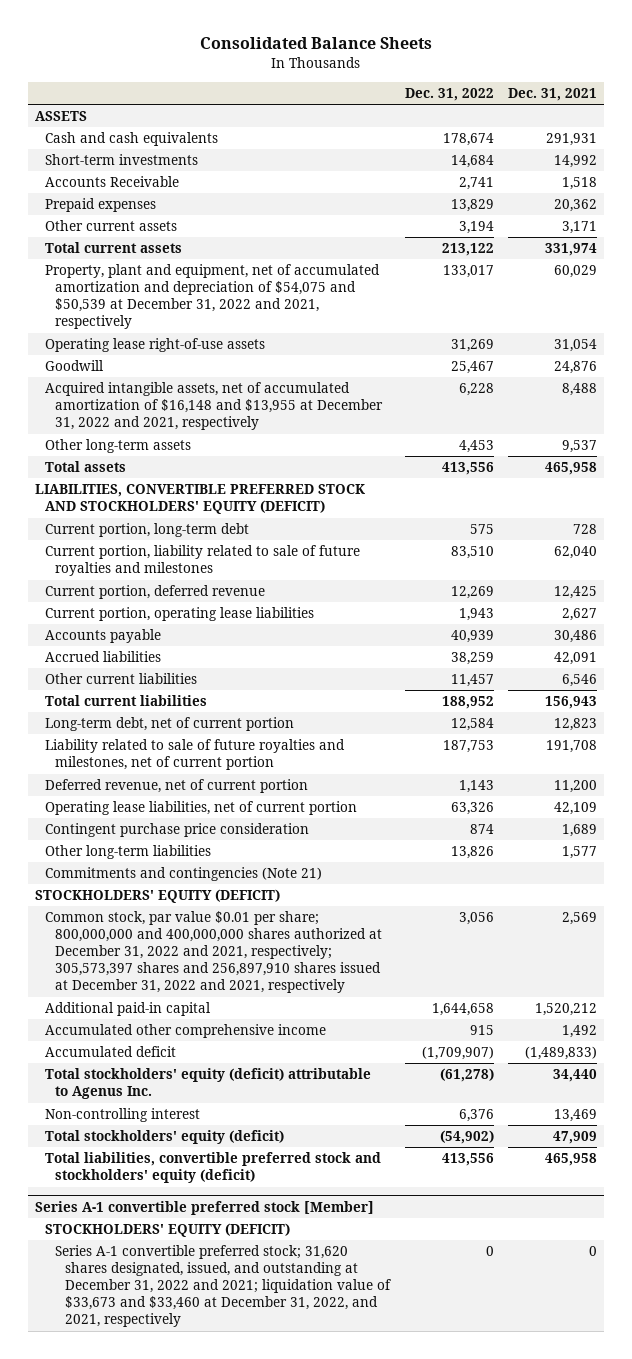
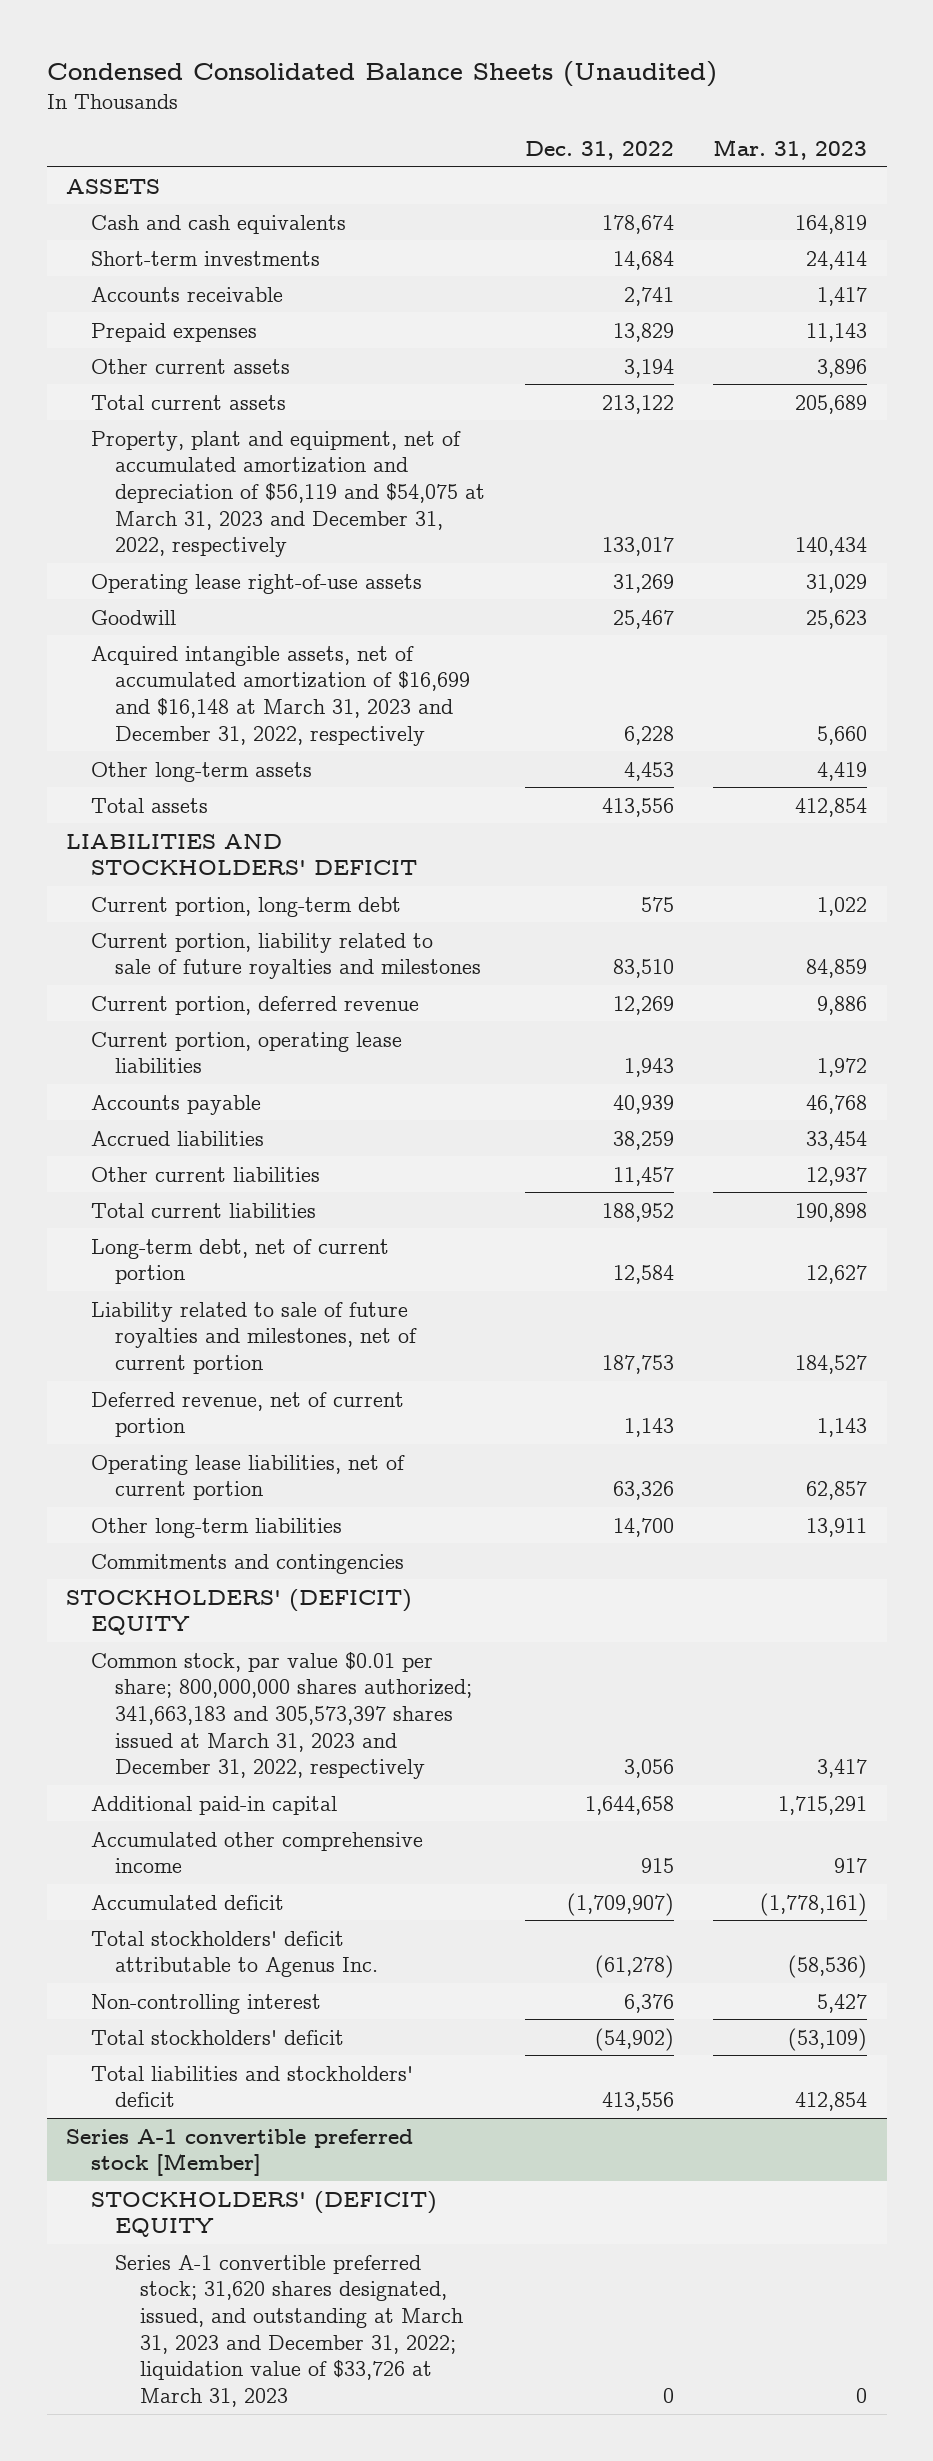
[200,37,433,50] Consolidated Balance Sheets -> [46,60,717,87] Condensed Consolidated Balance Sheets (Unaudited)
[507,87,597,101] Dec. 31, 2021 -> none
none -> [712,138,867,160] Mar. 31, 2023
[45,176,180,188] Accounts Receivable -> [90,286,283,302] Accounts receivable
[45,264,381,330] Property, plant and equipment, net of accumulated amortization and depreciation of $54,075 and $50,539 at December 31, 2022 and 2021, respectively -> [90,430,486,558] Property, plant and equipment, net of accumulated amortization and depreciation of $56,119 and $54,075 at March 31, 2023 and December 31, 2022, respectively
[45,382,384,431] Acquired intangible assets, net of accumulated amortization of $16,148 and $13,955 at December 31, 2022 and 2021, respectively -> [90,645,471,746] Acquired intangible assets, net of accumulated amortization of $16,699 and $16,148 at March 31, 2023 and December 31, 2022, respectively
[35,484,366,515] LIABILITIES, CONVERTIBLE PREFERRED STOCK AND STOCKHOLDERS' EQUITY (DEFICIT) -> [66,833,417,876] LIABILITIES AND STOCKHOLDERS' DEFICIT
[45,823,310,838] Contingent purchase price consideration -> none
[450,846,494,860] 13,826 -> [612,1517,674,1537] 14,700
[45,867,323,882] Commitments and contingencies (Note 21) -> [90,1553,404,1574] Commitments and contingencies
[35,889,281,904] STOCKHOLDERS' EQUITY (DEFICIT) -> [66,1588,413,1636] STOCKHOLDERS' (DEFICIT) EQUITY
[45,911,383,994] Common stock, par value $0.01 per share; 800,000,000 and 400,000,000 shares authorized at December 31, 2022 and 2021, respectively; 305,573,397 shares and 256,897,910 shares issued at December 31, 2022 and 2021, respectively -> [90,1651,473,1780] Common stock, par value $0.01 per share; 800,000,000 shares authorized; 341,663,183 and 305,573,397 shares issued at March 31, 2023 and December 31, 2022, respectively
[45,1068,372,1100] Total stockholders' equity (deficit) attributable to Agenus Inc. -> [90,1930,379,1978] Total stockholders' deficit attributable to Agenus Inc.
[45,1130,285,1145] Total stockholders' equity (deficit) -> [90,2029,344,2045] Total stockholders' deficit
[45,1152,382,1184] Total liabilities, convertible preferred stock and stockholders' equity (deficit) -> [90,2065,413,2108] Total liabilities and stockholders' deficit
[45,1223,291,1238] STOCKHOLDERS' EQUITY (DEFICIT) -> [90,2190,437,2238] STOCKHOLDERS' (DEFICIT) EQUITY
[55,1245,392,1328] Series A-1 convertible preferred stock; 31,620 shares designated, issued, and outstanding at December 31, 2022 and 2021; liquidation value of $33,673 and $33,460 at December 31, 2022, and 2021, respectively -> [115,2254,464,2408] Series A-1 convertible preferred stock; 31,620 shares designated, issued, and outstanding at March 31, 2023 and December 31, 2022; liquidation value of $33,726 at March 31, 2023

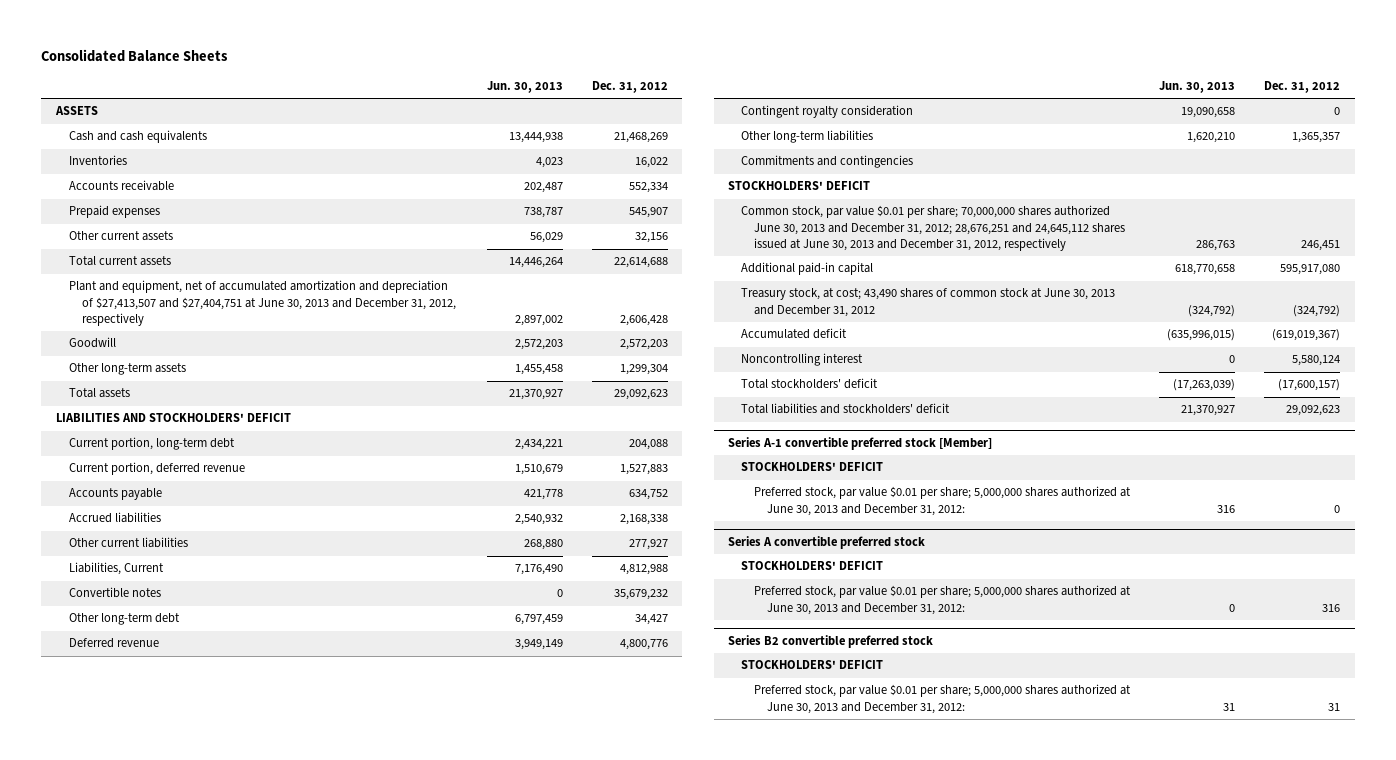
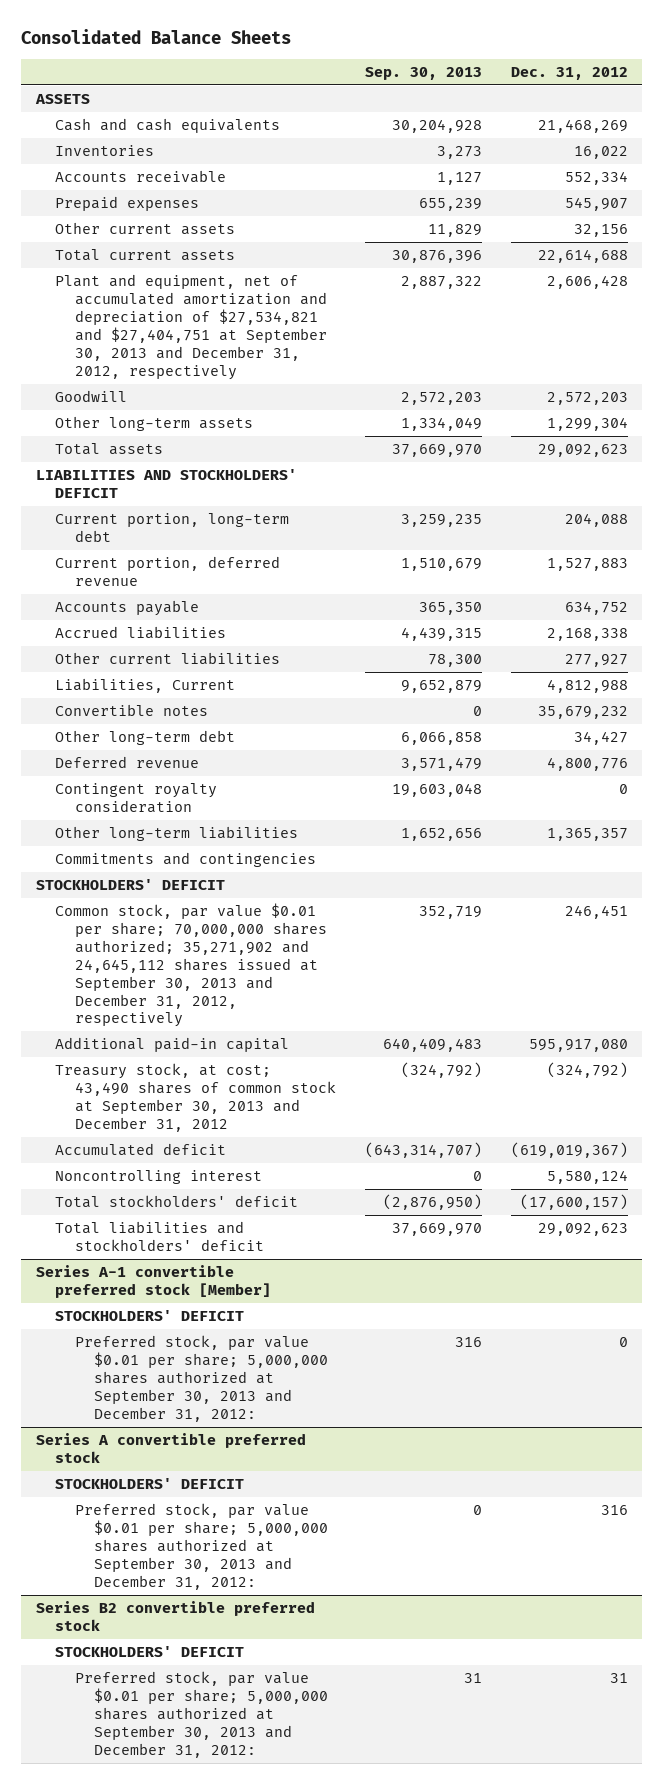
[486,81,563,94] Jun. 30, 2013 -> none
none -> [364,66,482,80] Sep. 30, 2013
[68,280,456,327] Plant and equipment, net of accumulated amortization and depreciation of $27,413,507 and $27,404,751 at June 30, 2013 and December 31, 2012, respectively -> [55,274,327,380] Plant and equipment, net of accumulated amortization and depreciation of $27,534,821 and $27,404,751 at September 30, 2013 and December 31, 2012, respectively
[741,205,1126,252] Common stock, par value $0.01 per share; 70,000,000 shares authorized June 30, 2013 and December 31, 2012; 28,676,251 and 24,645,112 shares issued at June 30, 2013 and December 31, 2012, respectively -> [55,903,327,1028] Common stock, par value $0.01 per share; 70,000,000 shares authorized; 35,271,902 and 24,645,112 shares issued at September 30, 2013 and December 31, 2012, respectively
[741,288,1116,317] Treasury stock, at cost; 43,490 shares of common stock at June 30, 2013 and December 31, 2012 -> [55,1063,336,1132] Treasury stock, at cost; 43,490 shares of common stock at September 30, 2013 and December 31, 2012
[754,486,1132,516] Preferred stock, par value $0.01 per share; 5,000,000 shares authorized at June 30, 2013 and December 31, 2012: -> [74,1335,328,1422] Preferred stock, par value $0.01 per share; 5,000,000 shares authorized at September 30, 2013 and December 31, 2012:
[754,585,1132,615] Preferred stock, par value $0.01 per share; 5,000,000 shares authorized at June 30, 2013 and December 31, 2012: -> [74,1503,328,1590] Preferred stock, par value $0.01 per share; 5,000,000 shares authorized at September 30, 2013 and December 31, 2012:
[754,684,1132,714] Preferred stock, par value $0.01 per share; 5,000,000 shares authorized at June 30, 2013 and December 31, 2012: -> [74,1671,328,1758] Preferred stock, par value $0.01 per share; 5,000,000 shares authorized at September 30, 2013 and December 31, 2012:

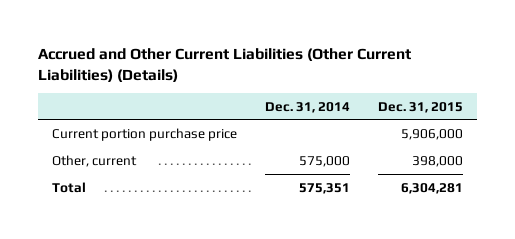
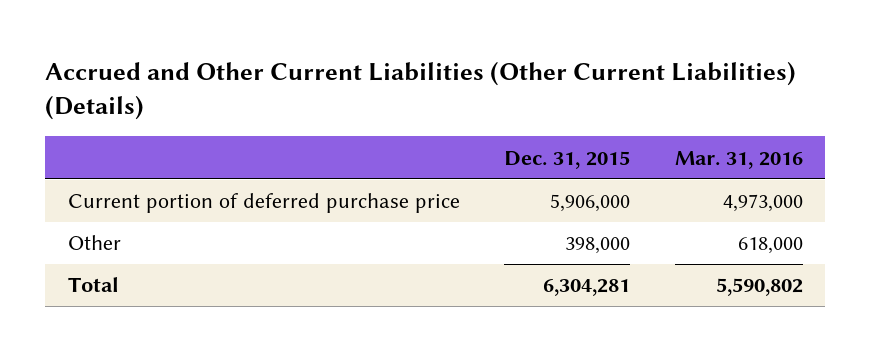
[265,101,351,113] Dec. 31, 2014 -> none
none -> [675,150,804,169] Mar. 31, 2016
[52,127,238,141] Current portion purchase price -> [67,193,460,214] Current portion of deferred purchase price
[52,154,138,167] Other, current -> [67,235,121,251] Other

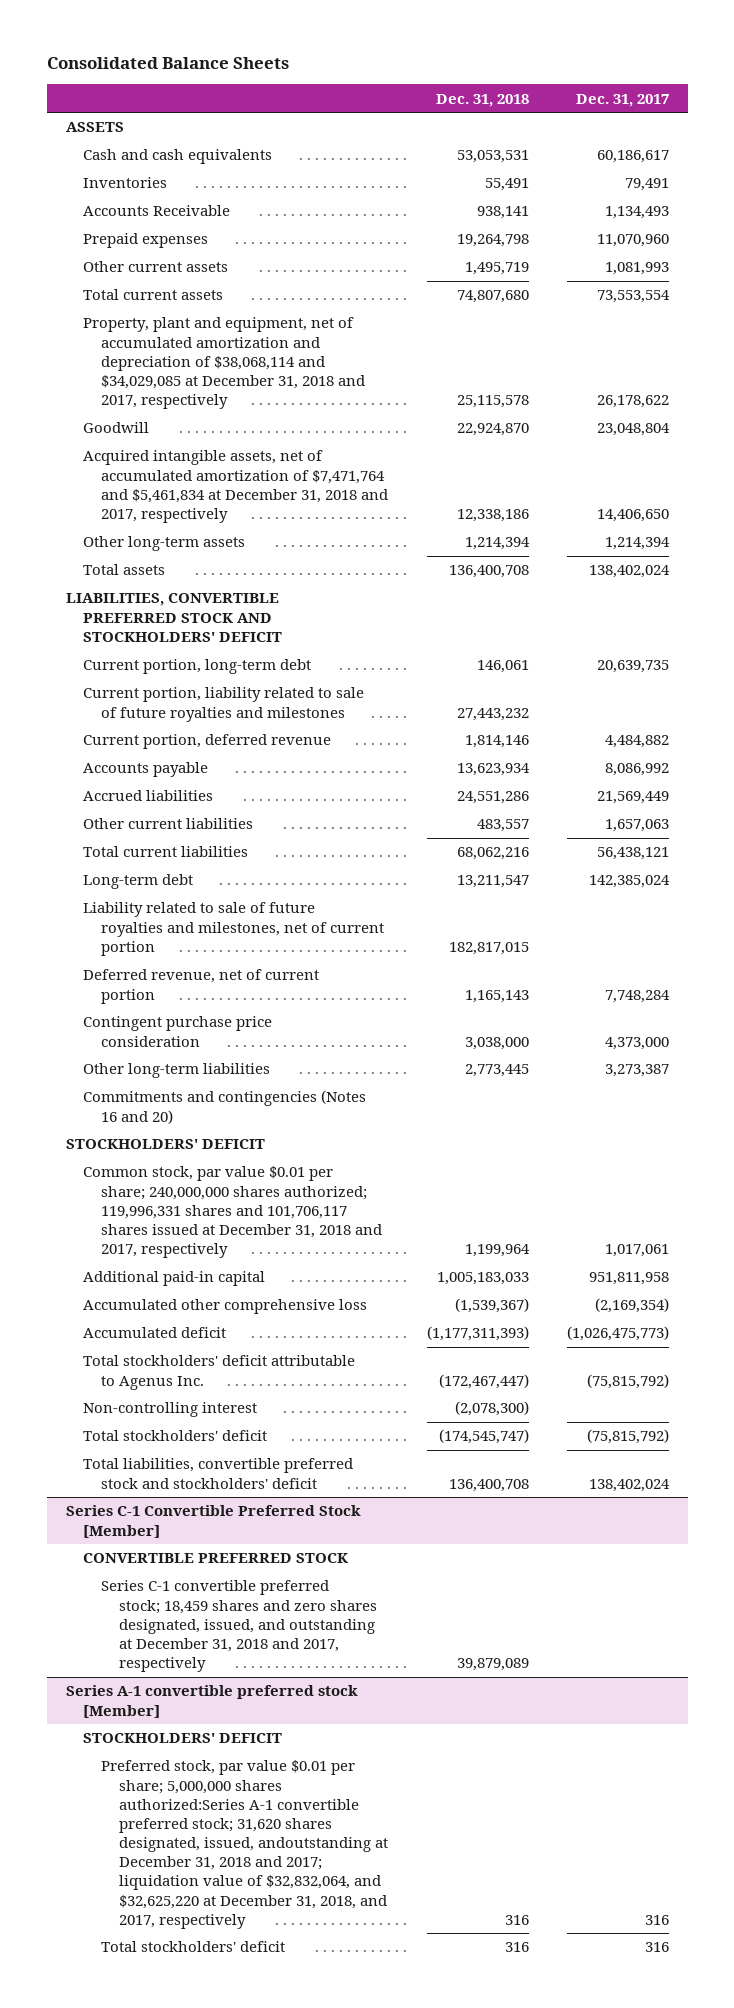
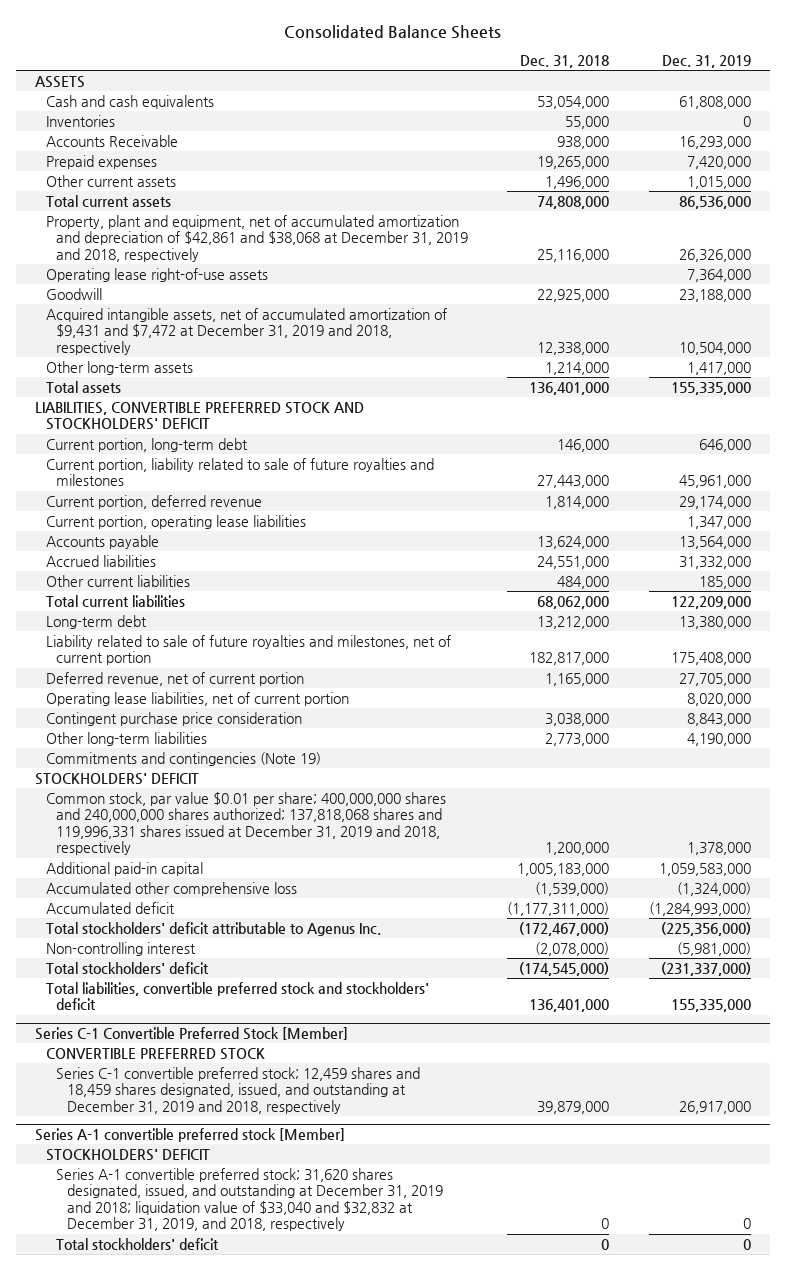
[575,93,669,107] Dec. 31, 2017 -> none
none -> [661,54,751,68] Dec. 31, 2019
[456,150,529,164] 53,053,531 -> [537,95,610,109] 53,054,000
[484,178,529,192] 55,491 -> [565,115,610,129] 55,000
[476,206,529,220] 938,141 -> [557,135,610,149] 938,000
[456,234,529,248] 19,264,798 -> [537,155,610,169] 19,265,000
[464,262,529,276] 1,495,719 -> [545,175,610,189] 1,496,000
[456,290,529,304] 74,807,680 -> [537,195,610,209] 74,808,000
[83,317,366,410] Property, plant and equipment, net of accumulated amortization and depreciation of $38,068,114 and $34,029,085 at December 31, 2018 and 2017, respectively -> [45,214,469,262] Property, plant and equipment, net of accumulated amortization and depreciation of $42,861 and $38,068 at December 31, 2019 and 2018, respectively
[456,395,529,409] 25,115,578 -> [537,248,610,262] 25,116,000
none -> [45,267,268,282] Operating lease right-of-use assets
[456,423,529,437] 22,924,870 -> [537,288,610,302] 22,925,000
[83,450,389,523] Acquired intangible assets, net of accumulated amortization of $7,471,764 and $5,461,834 at December 31, 2018 and 2017, respectively -> [45,307,447,355] Acquired intangible assets, net of accumulated amortization of $9,431 and $7,472 at December 31, 2019 and 2018, respectively
[456,508,529,522] 12,338,186 -> [537,341,610,355] 12,338,000
[464,537,530,551] 1,214,394 -> [545,361,610,375] 1,214,000
[448,565,529,579] 136,400,708 -> [529,381,610,395] 136,401,000
[476,660,529,674] 146,061 -> [557,438,610,452] 146,000
[456,707,529,721] 27,443,232 -> [537,475,610,489] 27,443,000
[464,735,529,749] 1,814,146 -> [545,495,610,509] 1,814,000
none -> [45,514,306,529] Current portion, operating lease liabilities
[456,763,530,777] 13,623,934 -> [537,535,610,549] 13,624,000
[456,791,529,805] 24,551,286 -> [537,555,610,569] 24,551,000
[476,819,529,833] 483,557 -> [557,575,610,589] 484,000
[456,847,529,861] 68,062,216 -> [537,595,610,609] 68,062,000
[456,875,529,889] 13,211,547 -> [537,615,610,629] 13,212,000
[448,941,529,955] 182,817,015 -> [529,652,610,666] 182,817,000
[464,989,529,1003] 1,165,143 -> [545,672,610,686] 1,165,000
none -> [45,691,349,706] Operating lease liabilities, net of current portion
[464,1064,529,1078] 2,773,445 -> [545,732,610,746] 2,773,000
[83,1090,367,1124] Commitments and contingencies (Notes 16 and 20) -> [45,751,321,766] Commitments and contingencies (Note 19)
[83,1166,383,1259] Common stock, par value $0.01 per share; 240,000,000 shares authorized; 119,996,331 shares and 101,706,117 shares issued at December 31, 2018 and 2017, respectively -> [45,791,446,856] Common stock, par value $0.01 per share; 400,000,000 shares and 240,000,000 shares authorized; 137,818,068 shares and 119,996,331 shares issued at December 31, 2019 and 2018, respectively
[464,1244,530,1258] 1,199,964 -> [545,842,610,856] 1,200,000
[436,1272,529,1286] 1,005,183,033 -> [517,862,610,876] 1,005,183,000
[454,1298,529,1314] (1,539,367) -> [535,881,610,896] (1,539,000)
[426,1326,529,1342] (1,177,311,393) -> [507,901,610,916] (1,177,311,000)
[438,1373,529,1389] (172,467,447) -> [519,921,610,936] (172,467,000)
[454,1401,529,1417] (2,078,300) -> [535,941,610,956] (2,078,000)
[438,1429,529,1445] (174,545,747) -> [519,961,610,976] (174,545,000)
[448,1478,529,1492] 136,400,708 -> [529,999,610,1013] 136,401,000
[101,1580,378,1673] Series C-1 convertible preferred stock; 18,459 shares and zero shares designated, issued, and outstanding at December 31, 2018 and 2017, respectively -> [56,1066,421,1114] Series C-1 convertible preferred stock; 12,459 shares and 18,459 shares designated, issued, and outstanding at December 31, 2019 and 2018, respectively
[456,1658,529,1672] 39,879,089 -> [537,1100,610,1114] 39,879,000
[101,1760,389,1929] Preferred stock, par value $0.01 per share; 5,000,000 shares authorized:Series A-1 convertible preferred stock; 31,620 shares designated, issued, andoutstanding at December 31, 2018 and 2017; liquidation value of $32,832,064, and $32,625,220 at December 31, 2018, and 2017, respectively -> [56,1167,443,1232] Series A-1 convertible preferred stock; 31,620 shares designated, issued, and outstanding at December 31, 2019 and 2018; liquidation value of $33,040 and $32,832 at December 31, 2019, and 2018, respectively
[504,1914,529,1925] 316 -> [601,1218,610,1230] 0
[504,1942,529,1953] 316 -> [601,1238,610,1250] 0

